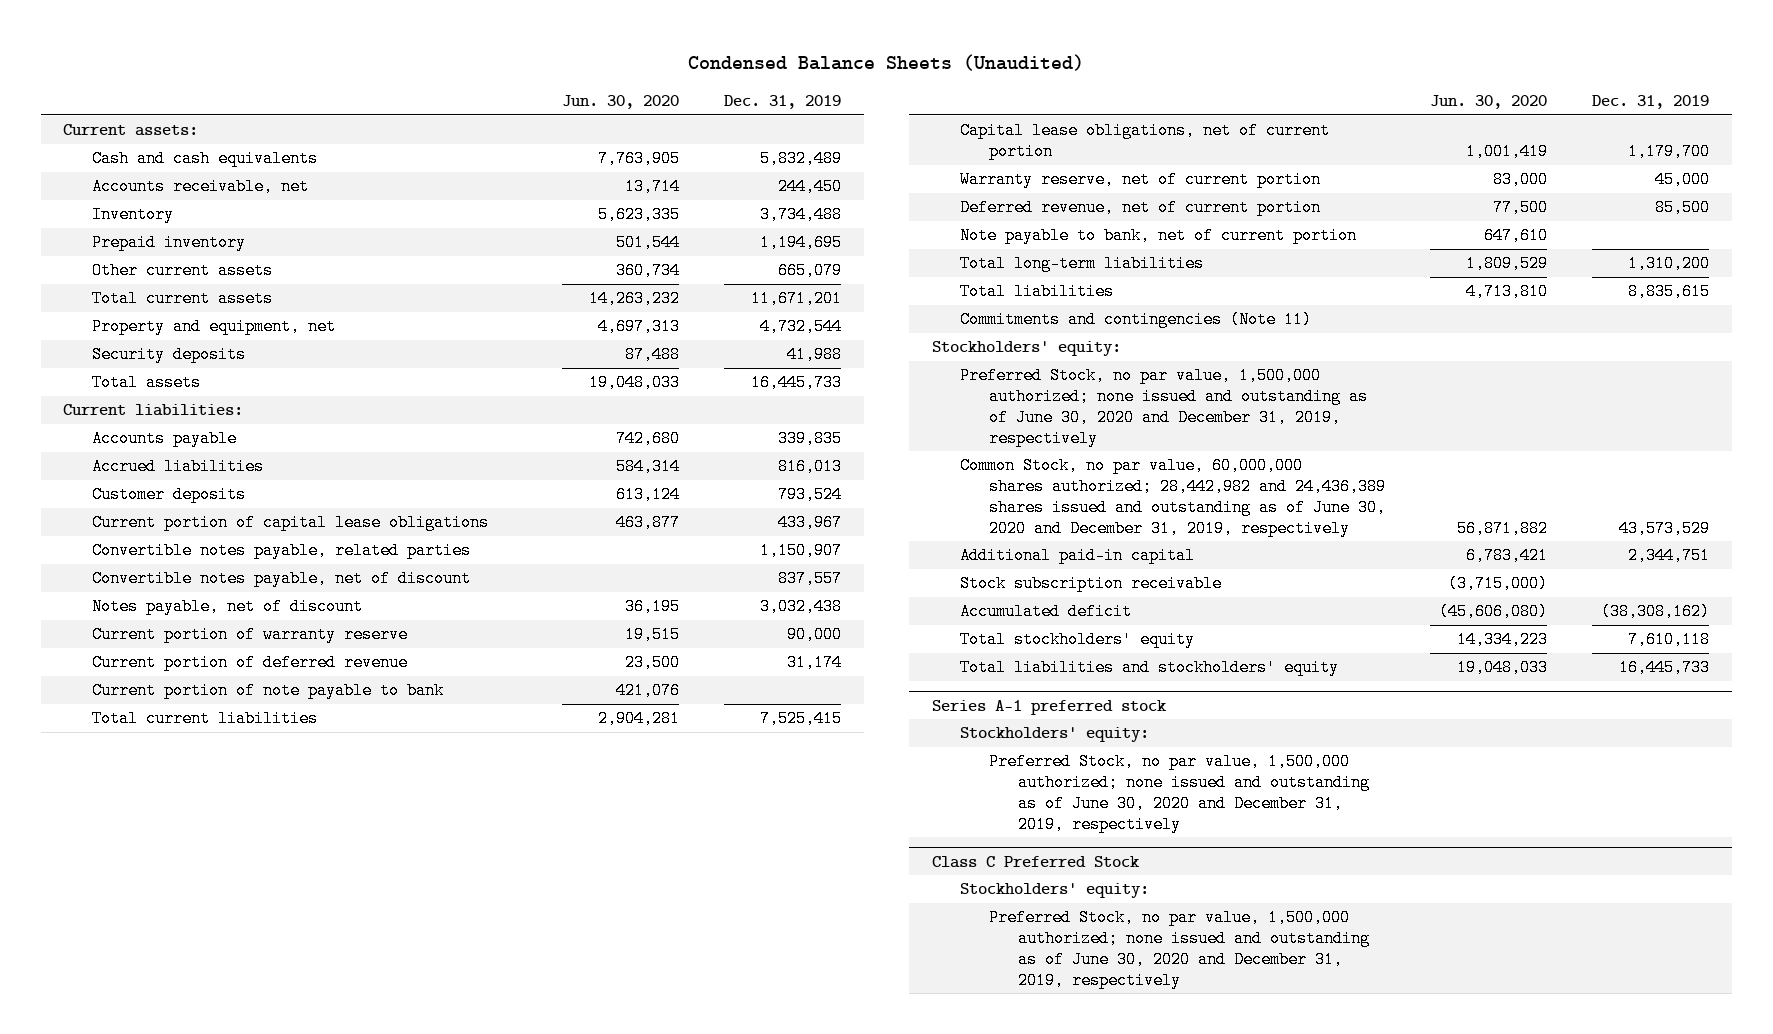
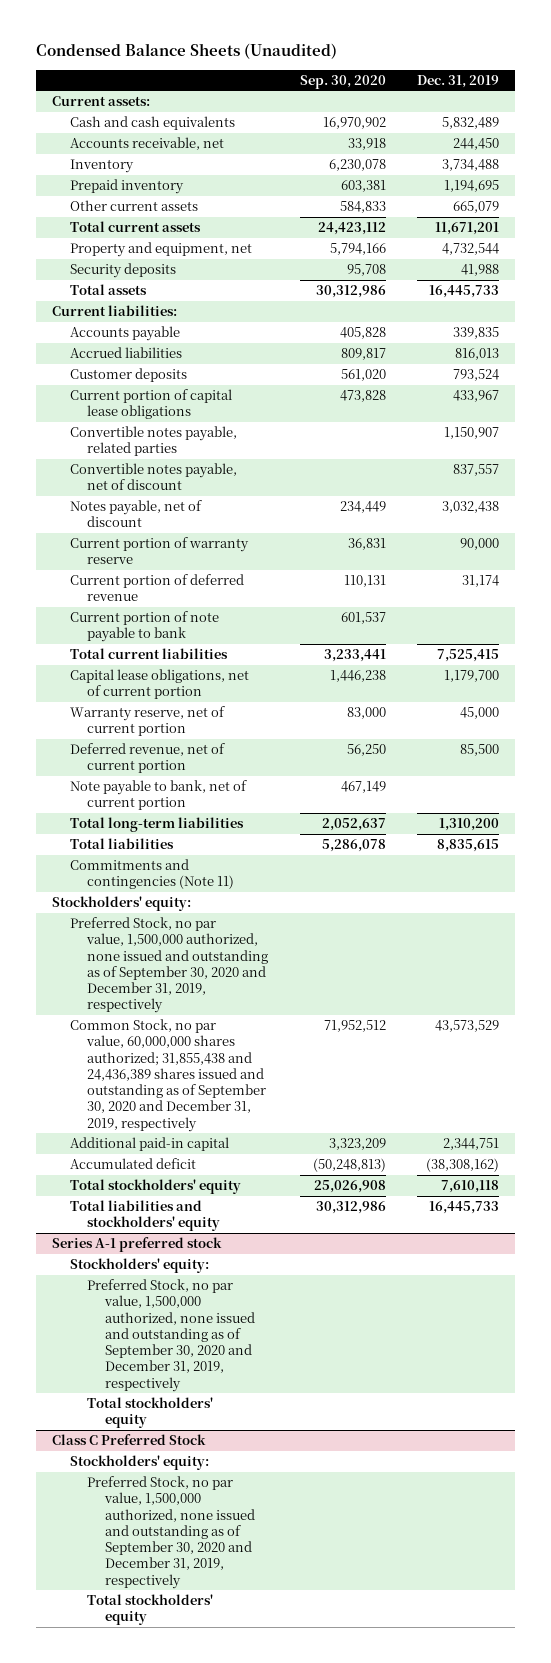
[561,95,679,110] Jun. 30, 2020 -> none
none -> [299,74,386,89] Sep. 30, 2020
[960,367,1368,448] Preferred Stock, no par value, 1,500,000 authorized; none issued and outstanding as of June 30, 2020 and December 31, 2019, respectively -> [69,917,269,1014] Preferred Stock, no par value, 1,500,000 authorized, none issued and outstanding as of September 30, 2020 and December 31, 2019, respectively
[960,457,1386,538] Common Stock, no par value, 60,000,000 shares authorized; 28,442,982 and 24,436,389 shares issued and outstanding as of June 30, 2020 and December 31, 2019, respectively -> [69,1019,267,1132] Common Stock, no par value, 60,000,000 shares authorized; 31,855,438 and 24,436,389 shares issued and outstanding as of September 30, 2020 and December 31, 2019, respectively
[960,575,1223,593] Stock subscription receivable -> none
[988,753,1370,834] Preferred Stock, no par value, 1,500,000 authorized; none issued and outstanding as of June 30, 2020 and December 31, 2019, respectively -> [87,1279,256,1392] Preferred Stock, no par value, 1,500,000 authorized, none issued and outstanding as of September 30, 2020 and December 31, 2019, respectively
none -> [87,1397,214,1429] Total stockholders' equity
[988,909,1370,990] Preferred Stock, no par value, 1,500,000 authorized; none issued and outstanding as of June 30, 2020 and December 31, 2019, respectively -> [87,1476,256,1589] Preferred Stock, no par value, 1,500,000 authorized, none issued and outstanding as of September 30, 2020 and December 31, 2019, respectively
none -> [87,1594,214,1626] Total stockholders' equity

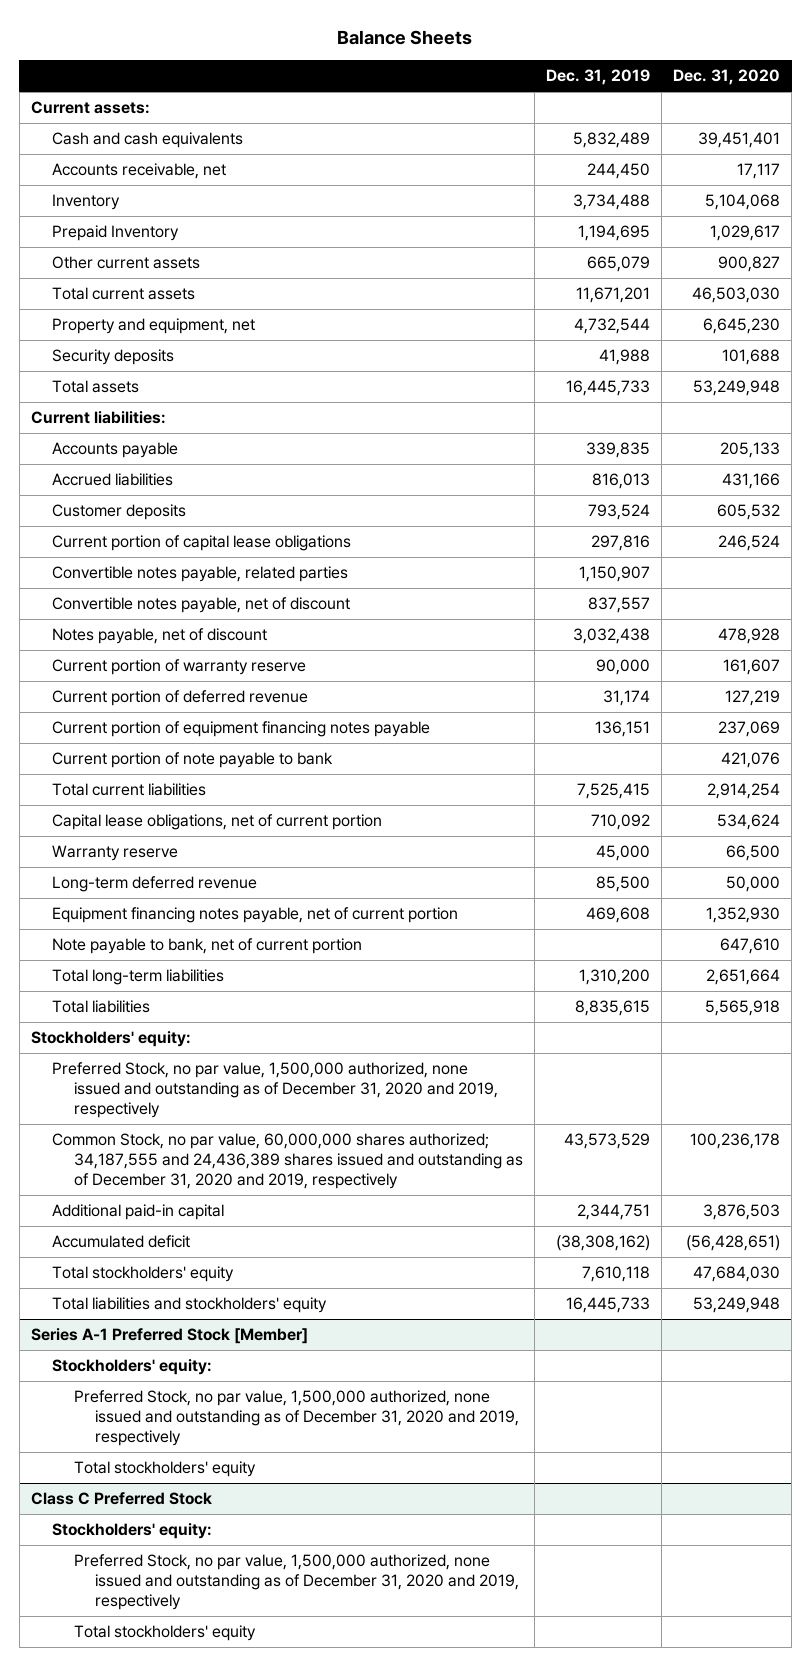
[36,43,338,60] Condensed Balance Sheets (Unaudited) -> [337,30,473,46] Balance Sheets
[299,74,386,89] Sep. 30, 2020 -> none
none -> [672,69,780,86] Dec. 31, 2020
[69,179,184,195] Prepaid inventory -> [52,225,180,242] Prepaid Inventory
[453,390,500,403] 433,967 -> [590,535,650,552] 297,816
none -> [52,721,431,738] Current portion of equipment financing notes payable
[444,670,500,683] 1,179,700 -> [590,814,650,831] 710,092
[69,706,225,737] Warranty reserve, net of current portion -> [52,845,179,862] Warranty reserve
[69,743,225,774] Deferred revenue, net of current portion -> [52,876,258,893] Long-term deferred revenue
none -> [52,907,459,924] Equipment financing notes payable, net of current portion
[69,859,235,890] Commitments and contingencies (Note 11) -> none
[69,917,269,1014] Preferred Stock, no par value, 1,500,000 authorized, none issued and outstanding as of September 30, 2020 and December 31, 2019, respectively -> [52,1062,498,1118] Preferred Stock, no par value, 1,500,000 authorized, none issued and outstanding as of December 31, 2020 and 2019, respectively
[69,1019,267,1132] Common Stock, no par value, 60,000,000 shares authorized; 31,855,438 and 24,436,389 shares issued and outstanding as of September 30, 2020 and December 31, 2019, respectively -> [52,1133,523,1189] Common Stock, no par value, 60,000,000 shares authorized; 34,187,555 and 24,436,389 shares issued and outstanding as of December 31, 2020 and 2019, respectively
[51,1237,222,1253] Series A-1 preferred stock -> [30,1328,308,1345] Series A-1 Preferred Stock [Member]
[87,1279,256,1392] Preferred Stock, no par value, 1,500,000 authorized, none issued and outstanding as of September 30, 2020 and December 31, 2019, respectively -> [73,1390,520,1446] Preferred Stock, no par value, 1,500,000 authorized, none issued and outstanding as of December 31, 2020 and 2019, respectively
[87,1476,256,1589] Preferred Stock, no par value, 1,500,000 authorized, none issued and outstanding as of September 30, 2020 and December 31, 2019, respectively -> [73,1554,520,1610] Preferred Stock, no par value, 1,500,000 authorized, none issued and outstanding as of December 31, 2020 and 2019, respectively

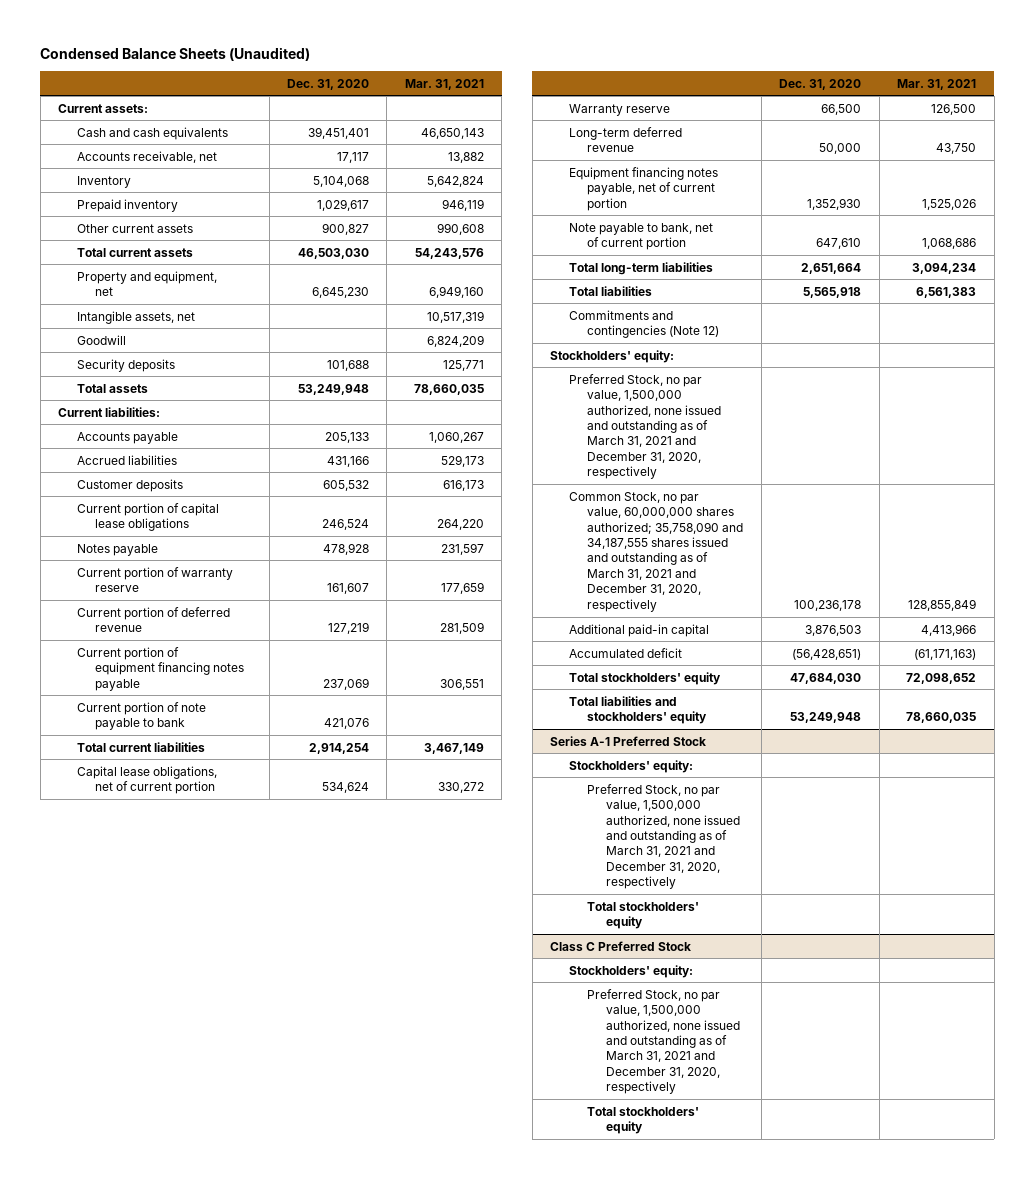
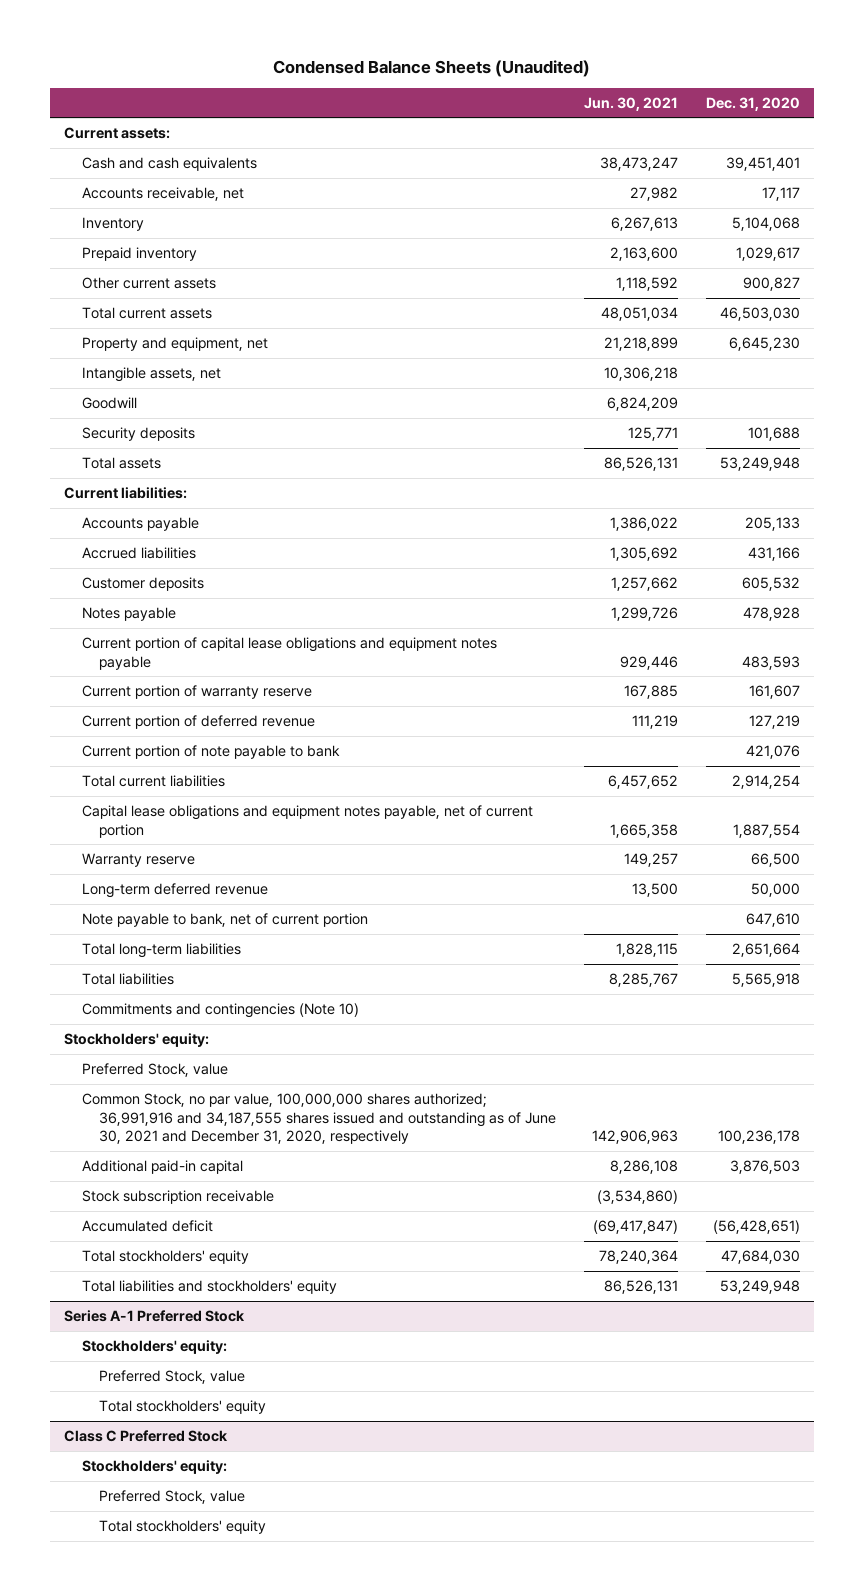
[404,78,484,90] Mar. 31, 2021 -> none
none -> [584,96,679,111] Jun. 30, 2021
[76,502,219,532] Current portion of capital lease obligations -> none
none -> [81,637,497,670] Current portion of capital lease obligations and equipment notes payable
[76,646,245,691] Current portion of equipment financing notes payable -> none
[76,765,217,795] Capital lease obligations, net of current portion -> [81,805,533,838] Capital lease obligations and equipment notes payable, net of current portion
[321,782,369,794] 534,624 -> [732,823,800,838] 1,887,554
[568,166,718,211] Equipment financing notes payable, net of current portion -> none
[568,309,720,339] Commitments and contingencies (Note 12) -> [81,1003,359,1019] Commitments and contingencies (Note 10)
[568,373,722,480] Preferred Stock, no par value, 1,500,000 authorized, none issued and outstanding as of March 31, 2021 and December 31, 2020, respectively -> [81,1063,228,1078] Preferred Stock, value
[568,491,744,612] Common Stock, no par value, 60,000,000 shares authorized; 35,758,090 and 34,187,555 shares issued and outstanding as of March 31, 2021 and December 31, 2020, respectively -> [81,1093,557,1145] Common Stock, no par value, 100,000,000 shares authorized; 36,991,916 and 34,187,555 shares issued and outstanding as of June 30, 2021 and December 31, 2020, respectively
none -> [81,1190,274,1205] Stock subscription receivable
[587,783,740,890] Preferred Stock, no par value, 1,500,000 authorized, none issued and outstanding as of March 31, 2021 and December 31, 2020, respectively -> [99,1370,246,1385] Preferred Stock, value
[587,988,740,1095] Preferred Stock, no par value, 1,500,000 authorized, none issued and outstanding as of March 31, 2021 and December 31, 2020, respectively -> [99,1490,246,1505] Preferred Stock, value

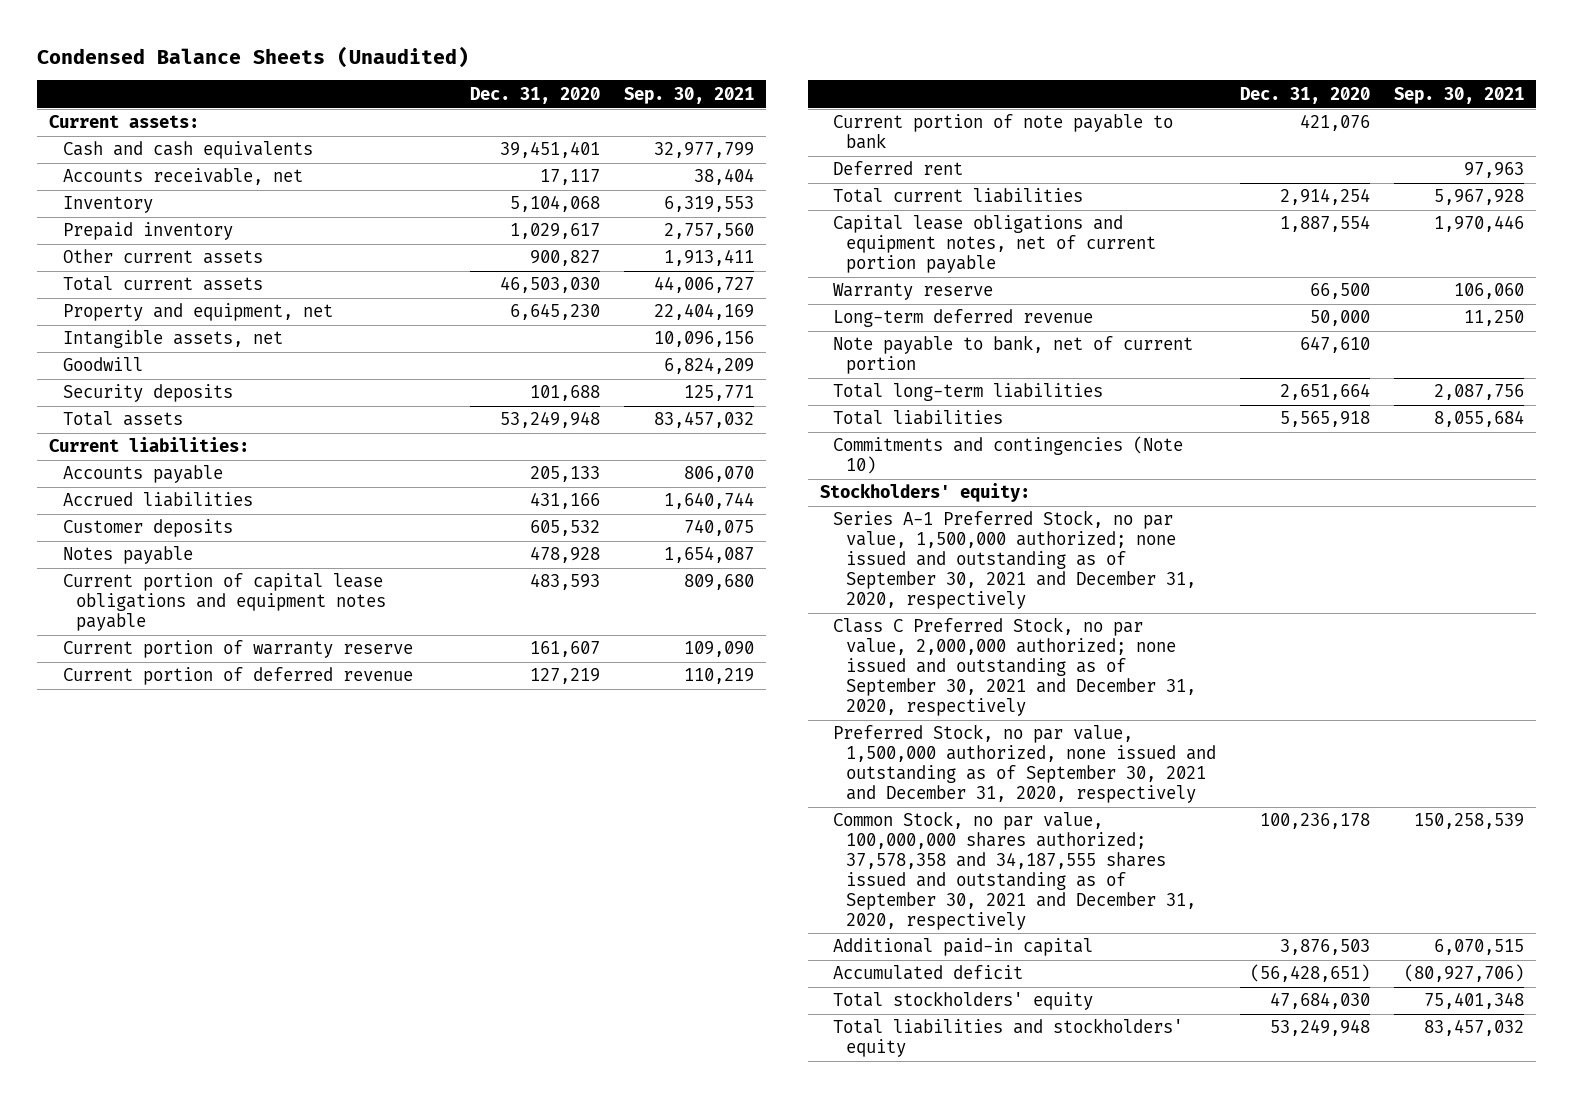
[584,96,679,111] Jun. 30, 2021 -> none
none -> [623,86,754,104] Sep. 30, 2021
none -> [833,161,964,176] Deferred rent
[81,805,533,838] Capital lease obligations and equipment notes payable, net of current portion -> [833,215,1157,274] Capital lease obligations and equipment notes, net of current portion payable
[81,1063,228,1078] Preferred Stock, value -> [833,510,1197,609] Series A-1 Preferred Stock, no par value, 1,500,000 authorized; none issued and outstanding as of September 30, 2021 and December 31, 2020, respectively
none -> [833,617,1197,716] Class C Preferred Stock, no par value, 2,000,000 authorized; none issued and outstanding as of September 30, 2021 and December 31, 2020, respectively
none -> [833,724,1217,804] Preferred Stock, no par value, 1,500,000 authorized, none issued and outstanding as of September 30, 2021 and December 31, 2020, respectively
[81,1093,557,1145] Common Stock, no par value, 100,000,000 shares authorized; 36,991,916 and 34,187,555 shares issued and outstanding as of June 30, 2021 and December 31, 2020, respectively -> [833,811,1197,930] Common Stock, no par value, 100,000,000 shares authorized; 37,578,358 and 34,187,555 shares issued and outstanding as of September 30, 2021 and December 31, 2020, respectively
[81,1190,274,1205] Stock subscription receivable -> none
[63,1310,245,1323] Series A-1 Preferred Stock -> none
[81,1340,227,1355] Stockholders' equity: -> none
[99,1370,246,1385] Preferred Stock, value -> none
[99,1400,267,1415] Total stockholders' equity -> none
[63,1430,228,1443] Class C Preferred Stock -> none
[81,1460,227,1475] Stockholders' equity: -> none
[99,1490,246,1505] Preferred Stock, value -> none
[99,1520,267,1535] Total stockholders' equity -> none

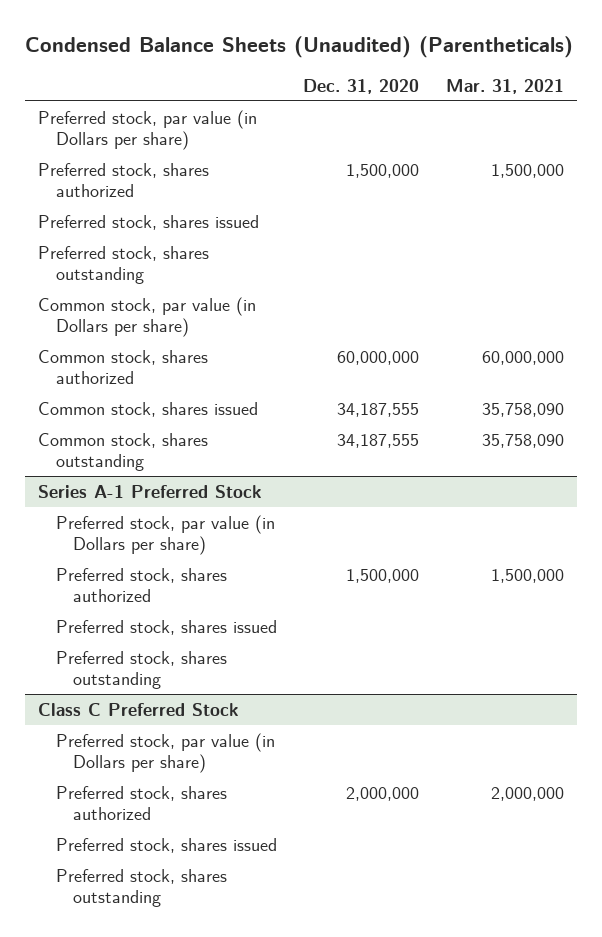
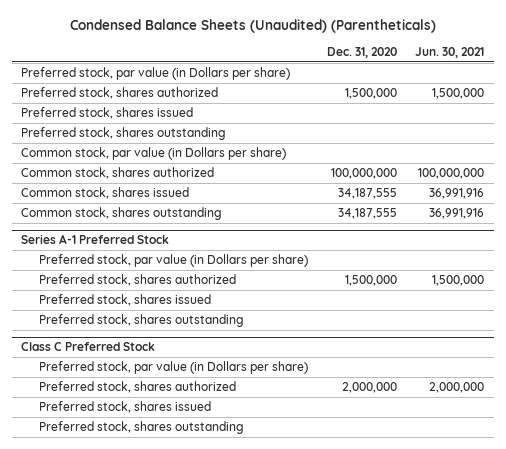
[446,78,565,94] Mar. 31, 2021 -> none
none -> [415,47,485,59] Jun. 30, 2021
[337,350,420,365] 60,000,000 -> [330,168,397,180] 100,000,000

